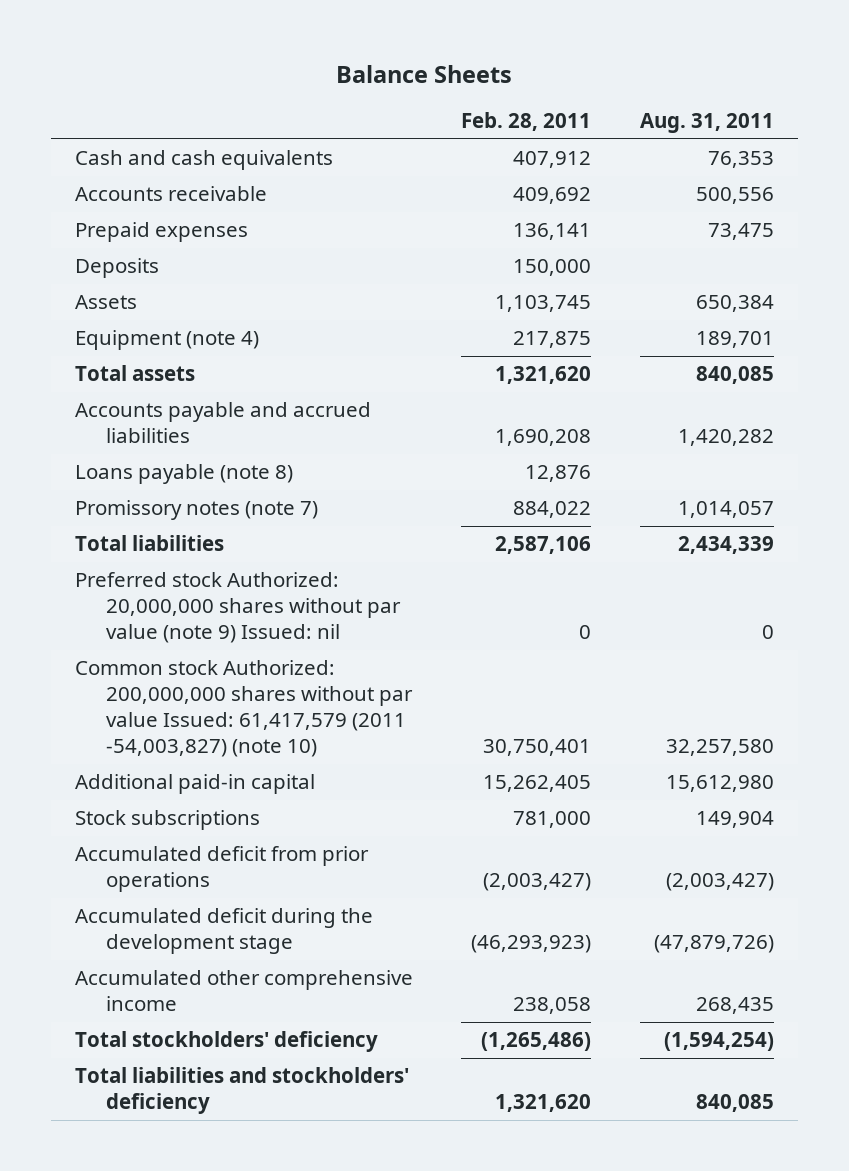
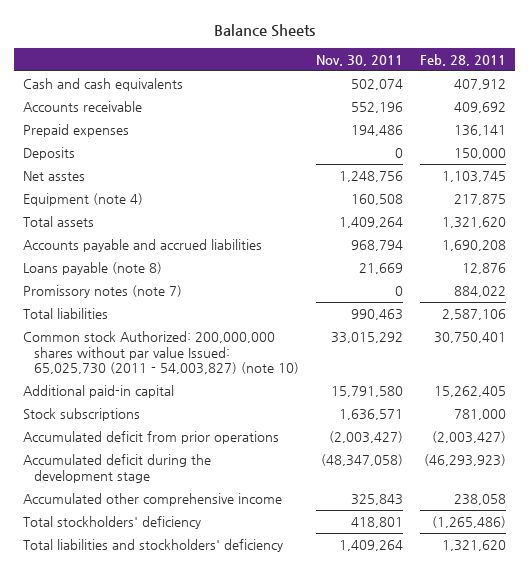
[639,113,774,134] Aug. 31, 2011 -> none
none -> [316,54,404,66] Nov. 30, 2011
[75,295,138,310] Assets -> [22,171,85,182] Net asstes
[75,572,402,644] Preferred stock Authorized: 20,000,000 shares without par value (note 9) Issued: nil -> none
[75,660,414,758] Common stock Authorized: 200,000,000 shares without par value Issued: 61,417,579 (2011 -54,003,827) (note 10) -> [22,331,300,374] Common stock Authorized: 200,000,000 shares without par value Issued: 65,025,730 (2011 - 54,003,827) (note 10)

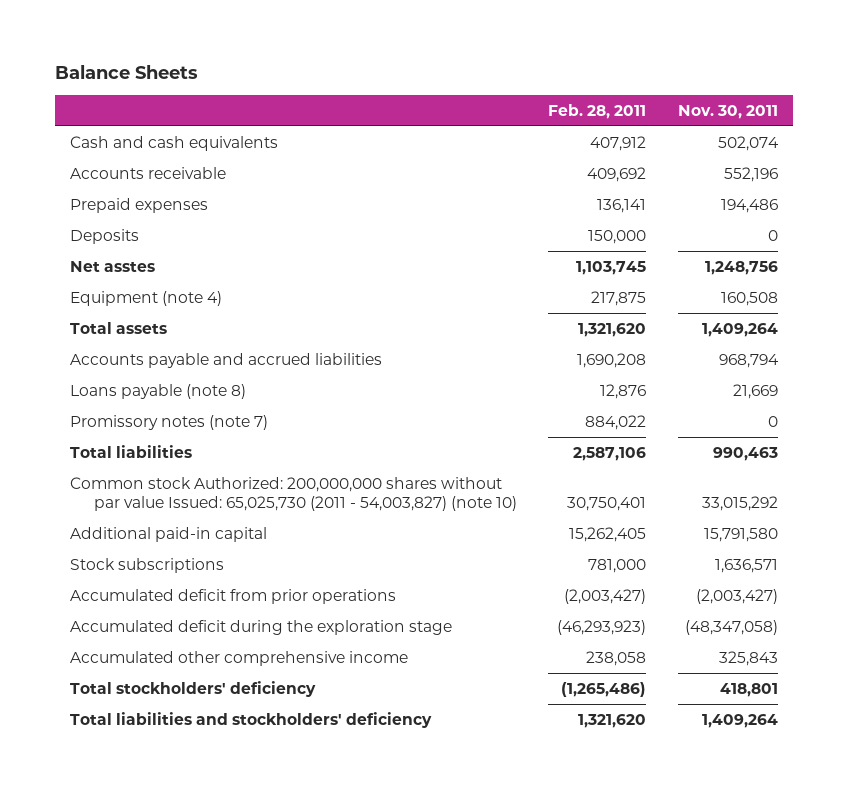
[22,454,211,483] Accumulated deficit during the development stage -> [70,619,453,635] Accumulated deficit during the exploration stage

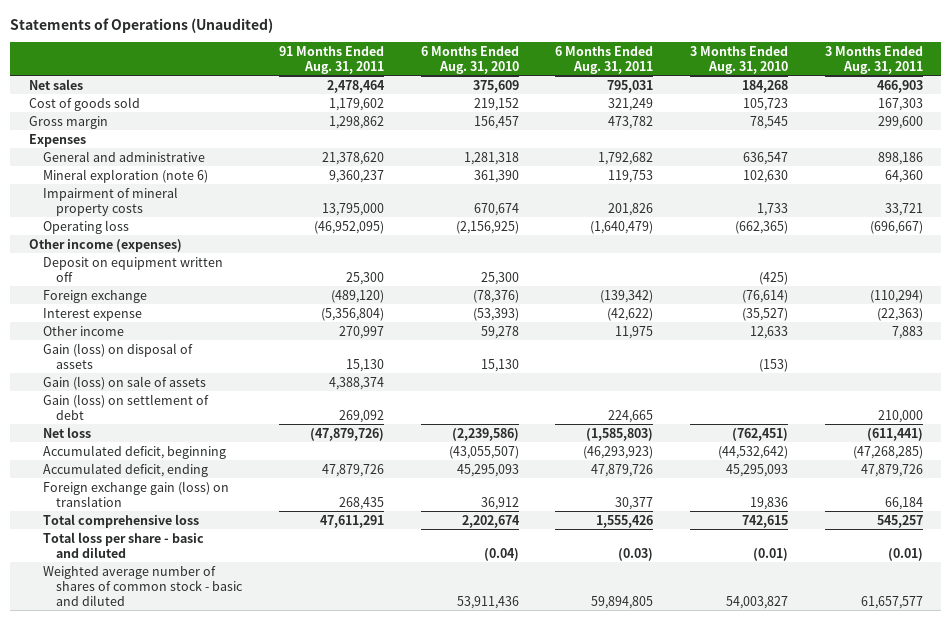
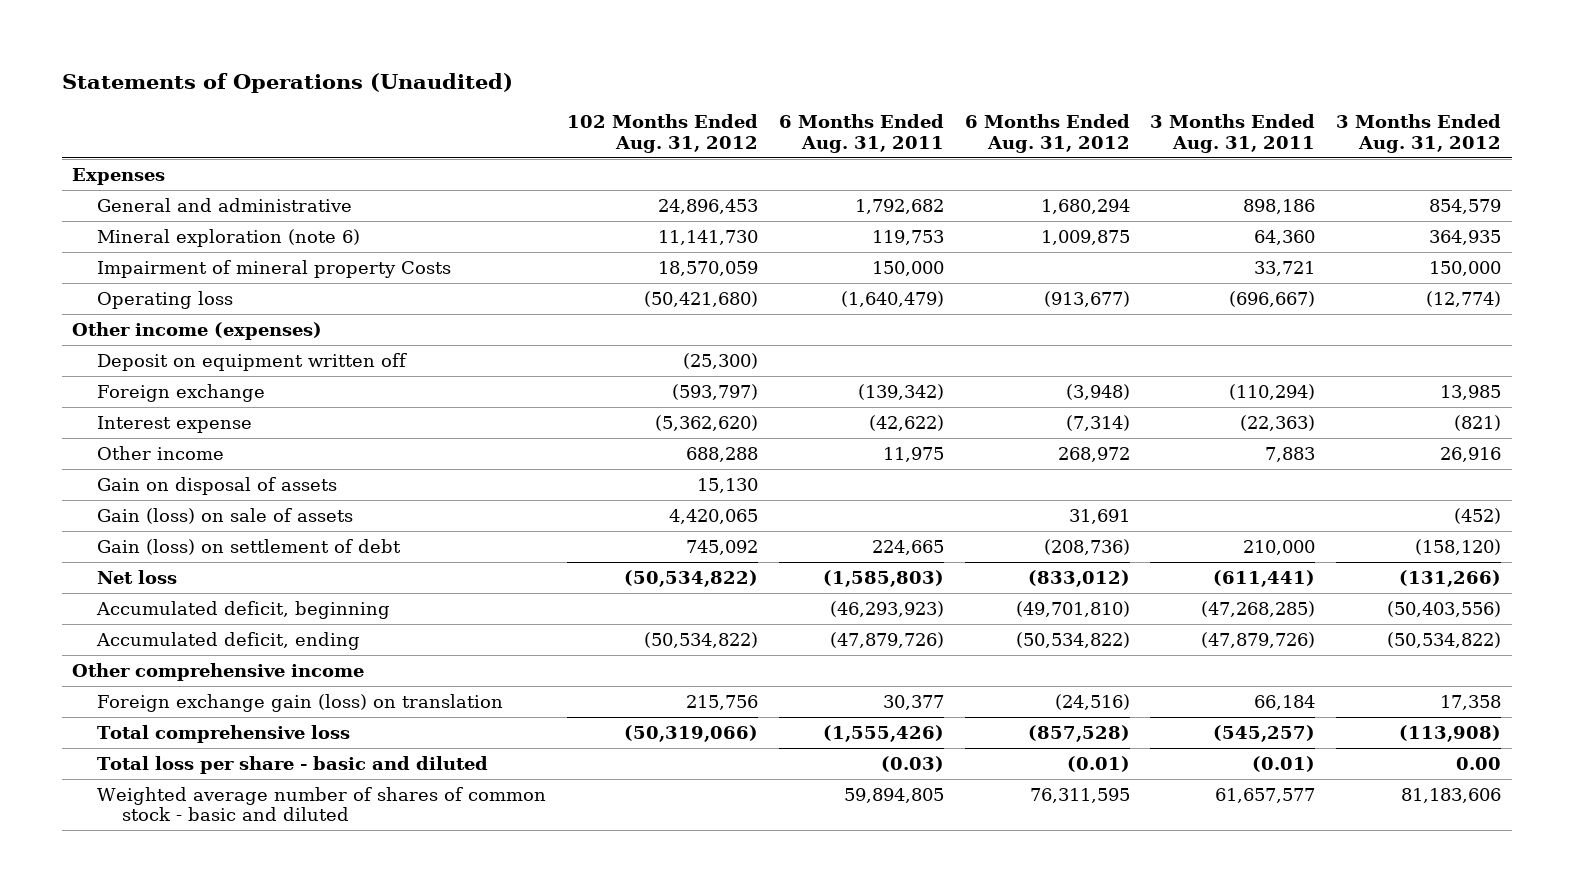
[278,45,384,74] 91 Months Ended Aug. 31, 2011 -> none
[420,45,519,74] 6 Months Ended Aug. 31, 2010 -> none
[690,45,789,74] 3 Months Ended Aug. 31, 2010 -> none
none -> [566,114,758,153] 102 Months Ended Aug. 31, 2012
none -> [964,114,1130,153] 6 Months Ended Aug. 31, 2012
none -> [1336,114,1502,153] 3 Months Ended Aug. 31, 2012
[28,78,83,90] Net sales -> none
[28,96,140,111] Cost of goods sold -> none
[28,115,108,129] Gross margin -> none
[42,186,178,216] Impairment of mineral property costs -> [96,259,451,278] Impairment of mineral property Costs
[608,202,654,216] 201,826 -> [871,260,944,276] 150,000
[42,342,193,369] Gain (loss) on disposal of assets -> [96,476,337,495] Gain on disposal of assets
[591,463,654,477] 47,879,726 -> [829,631,944,648] (47,879,726)
[860,463,923,477] 47,879,726 -> [1201,631,1316,648] (47,879,726)
none -> [71,662,364,681] Other comprehensive income
[596,514,654,528] 1,555,426 -> [822,724,944,742] (1,555,426)
[876,514,923,528] 545,257 -> [1213,724,1316,742] (545,257)

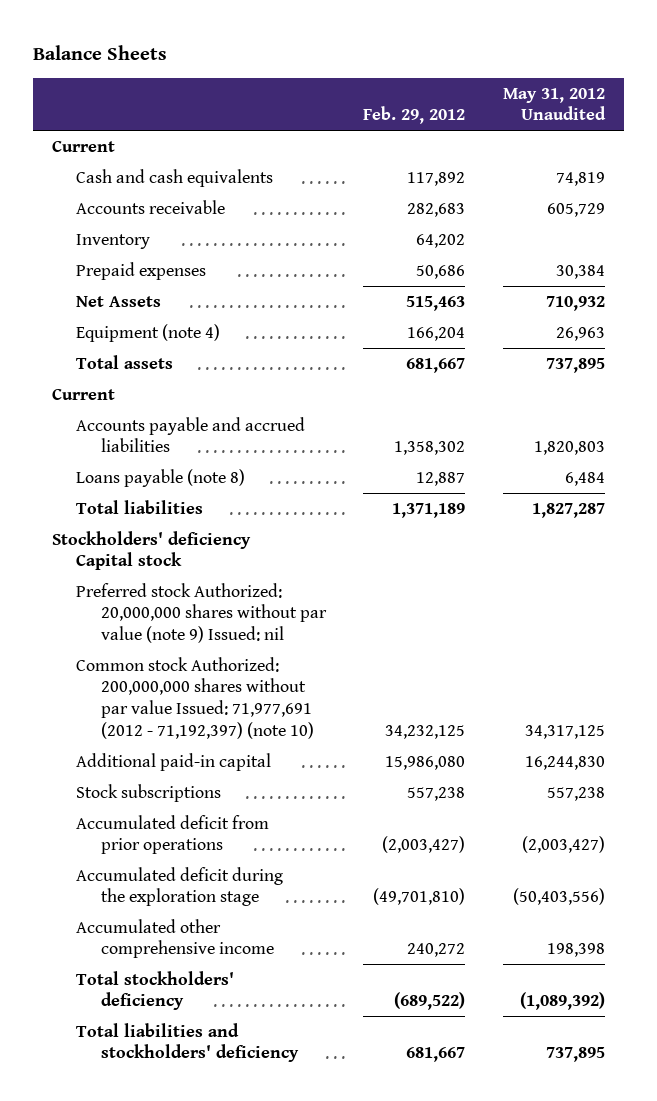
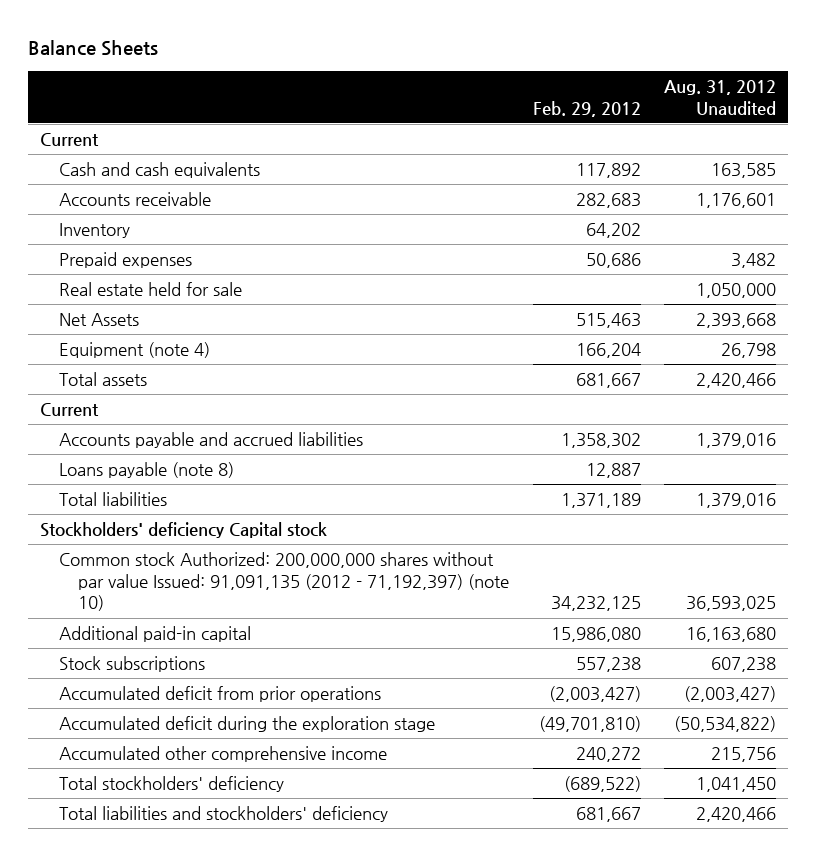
[503,87,607,121] May 31, 2012 Unaudited -> none
none -> [664,80,777,115] Aug. 31, 2012 Unaudited
none -> [59,281,243,296] Real estate held for sale
[76,582,327,644] Preferred stock Authorized: 20,000,000 shares without par value (note 9) Issued: nil -> none
[76,656,314,739] Common stock Authorized: 200,000,000 shares without par value Issued: 71,977,691 (2012 - 71,192,397) (note 10) -> [59,551,510,612] Common stock Authorized: 200,000,000 shares without par value Issued: 91,091,135 (2012 - 71,192,397) (note 10)

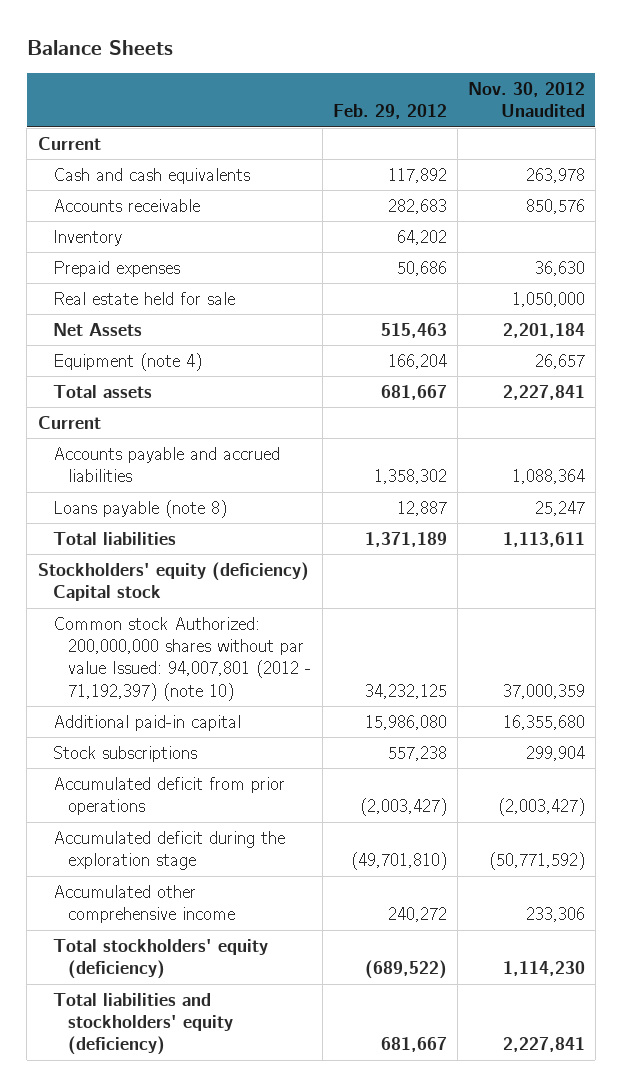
[664,80,777,115] Aug. 31, 2012 Unaudited -> none
none -> [467,81,585,118] Nov. 30, 2012 Unaudited
[40,521,328,538] Stockholders' deficiency Capital stock -> [37,561,309,602] Stockholders' equity (deficiency) Capital stock
[59,551,510,612] Common stock Authorized: 200,000,000 shares without par value Issued: 91,091,135 (2012 - 71,192,397) (note 10) -> [53,616,312,701] Common stock Authorized: 200,000,000 shares without par value Issued: 94,007,801 (2012 - 71,192,397) (note 10)
[59,775,285,792] Total stockholders' deficiency -> [53,938,269,980] Total stockholders' equity (deficiency)
[59,805,389,822] Total liabilities and stockholders' deficiency -> [53,992,234,1056] Total liabilities and stockholders' equity (deficiency)

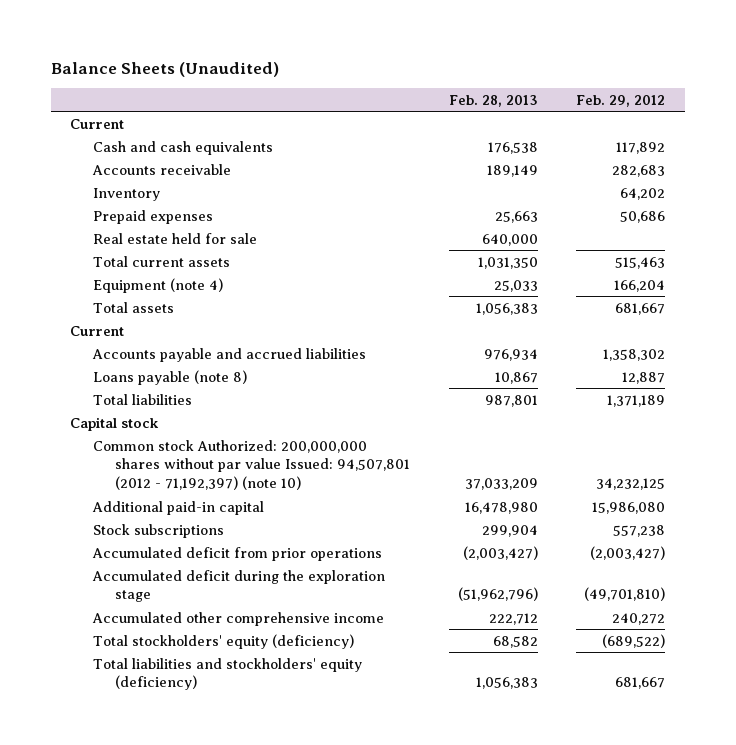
[26,39,173,55] Balance Sheets -> [50,61,279,77] Balance Sheets (Unaudited)
[467,81,585,118] Nov. 30, 2012 Unaudited -> none
none -> [448,94,538,107] Feb. 28, 2013
[53,322,143,336] Net Assets -> [92,255,230,267] Total current assets
[37,561,309,602] Stockholders' equity (deficiency) Capital stock -> none
none -> [70,416,160,431] Capital stock
[53,616,312,701] Common stock Authorized: 200,000,000 shares without par value Issued: 94,007,801 (2012 - 71,192,397) (note 10) -> [92,439,411,491] Common stock Authorized: 200,000,000 shares without par value Issued: 94,507,801 (2012 - 71,192,397) (note 10)

